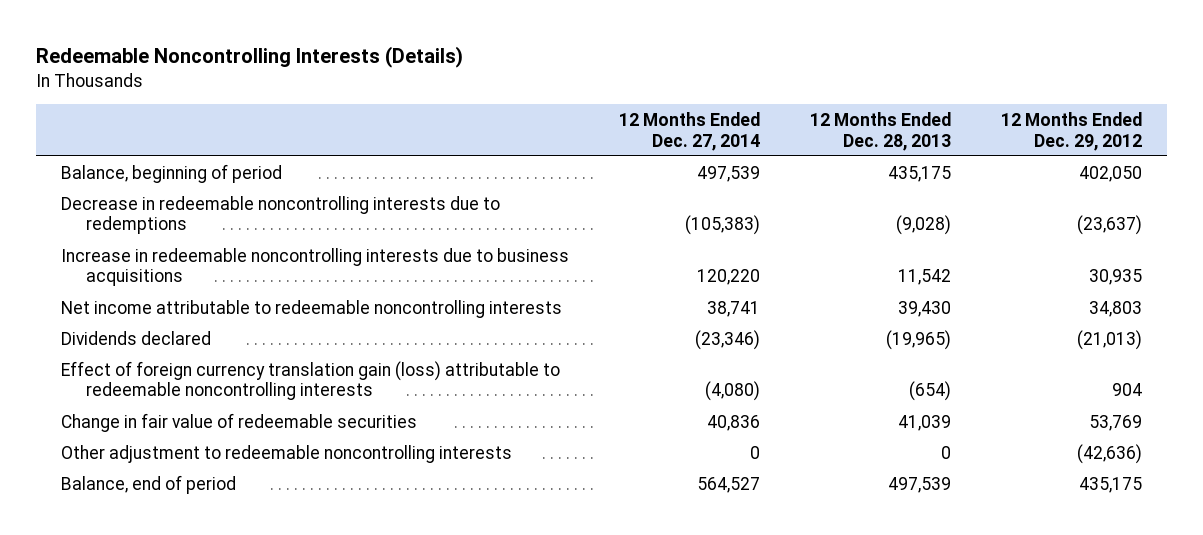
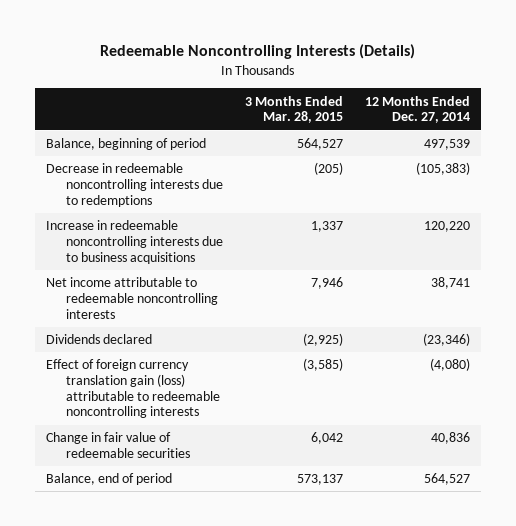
[809,111,951,151] 12 Months Ended Dec. 28, 2013 -> none
[1000,111,1142,151] 12 Months Ended Dec. 29, 2012 -> none
none -> [245,95,344,124] 3 Months Ended Mar. 28, 2015
[60,444,512,463] Other adjustment to redeemable noncontrolling interests -> none

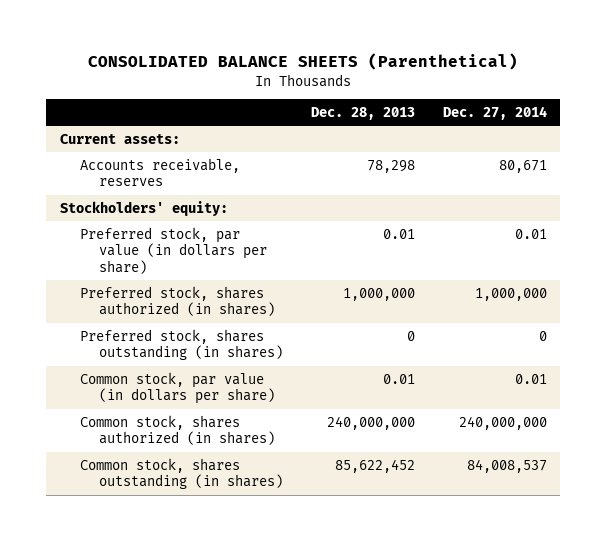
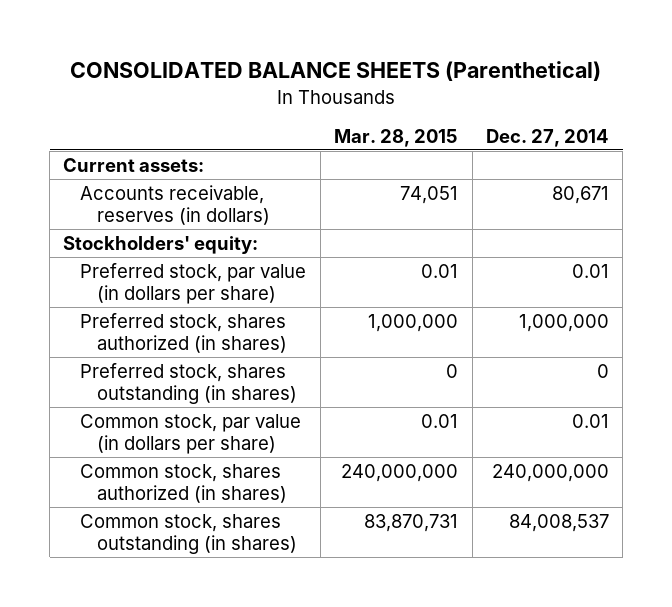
[310,107,415,121] Dec. 28, 2013 -> none
none -> [334,128,459,147] Mar. 28, 2015
[79,157,240,187] Accounts receivable, reserves -> [80,184,271,226] Accounts receivable, reserves (in dollars)

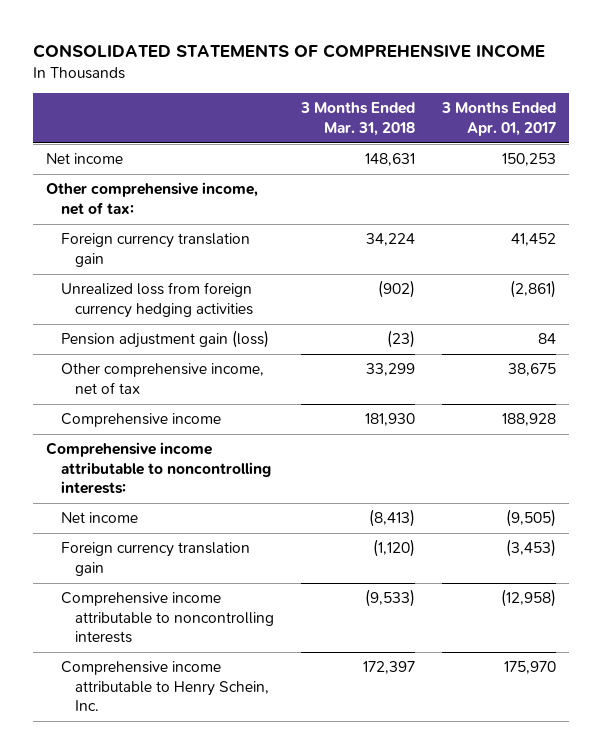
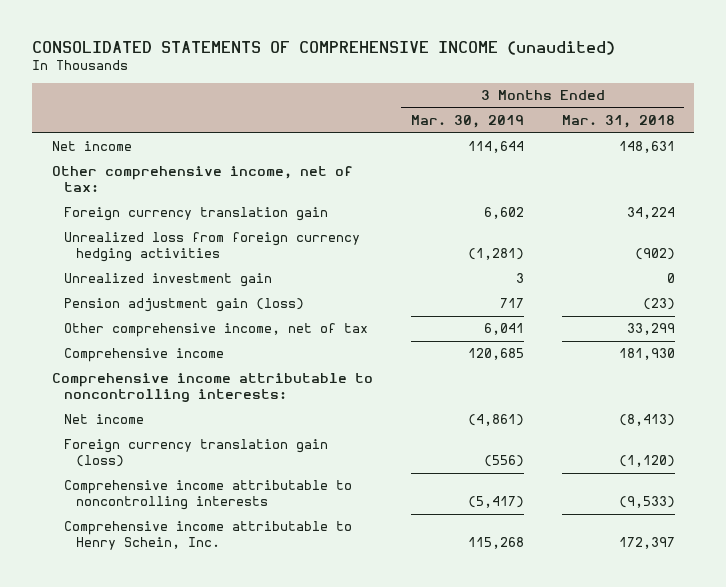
[33,43,546,58] CONSOLIDATED STATEMENTS OF COMPREHENSIVE INCOME -> [32,40,616,55] CONSOLIDATED STATEMENTS OF COMPREHENSIVE INCOME (unaudited)
[440,102,556,136] 3 Months Ended Apr. 01, 2017 -> none
none -> [410,115,524,129] Mar. 30, 2019
none -> [63,273,272,288] Unrealized investment gain
[60,542,250,576] Foreign currency translation gain -> [63,439,328,467] Foreign currency translation gain (loss)

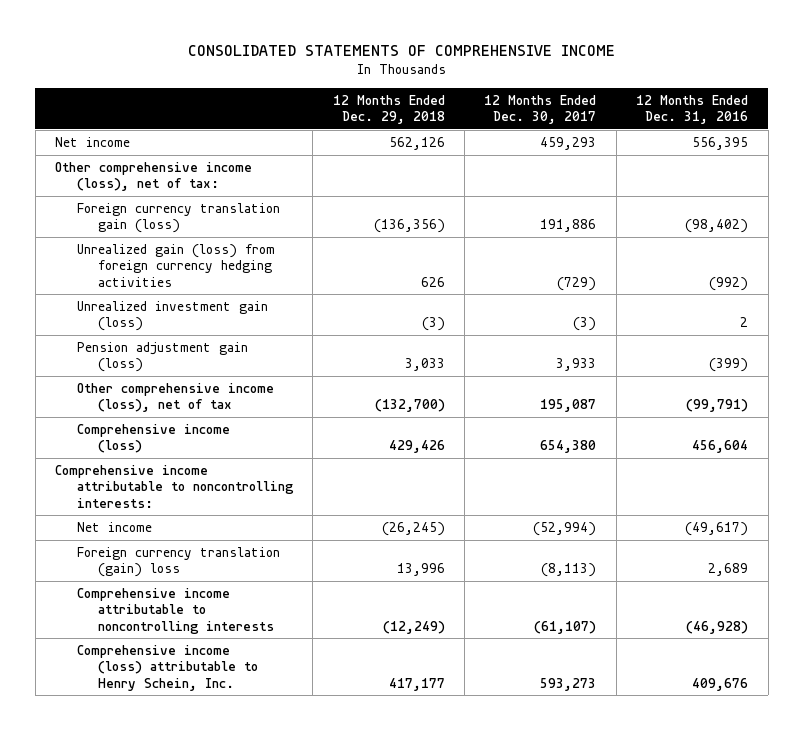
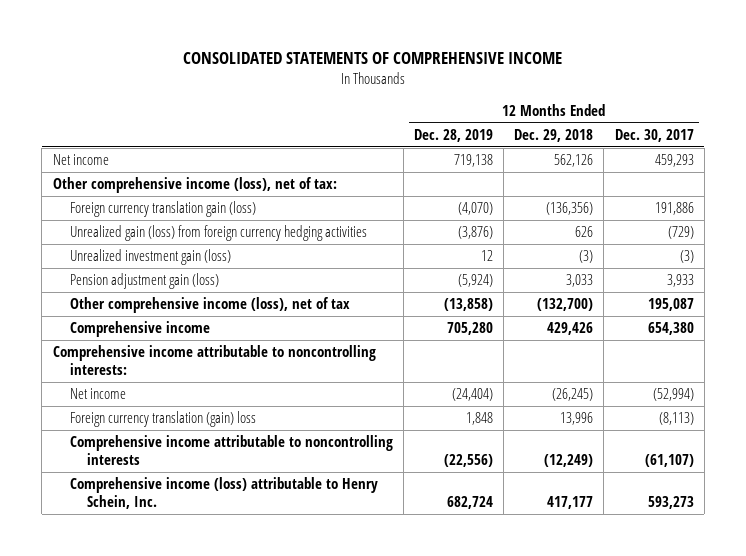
[636,94,749,125] 12 Months Ended Dec. 31, 2016 -> none
none -> [413,128,493,142] Dec. 28, 2019
[76,424,230,454] Comprehensive income (loss) -> [69,321,210,338] Comprehensive income

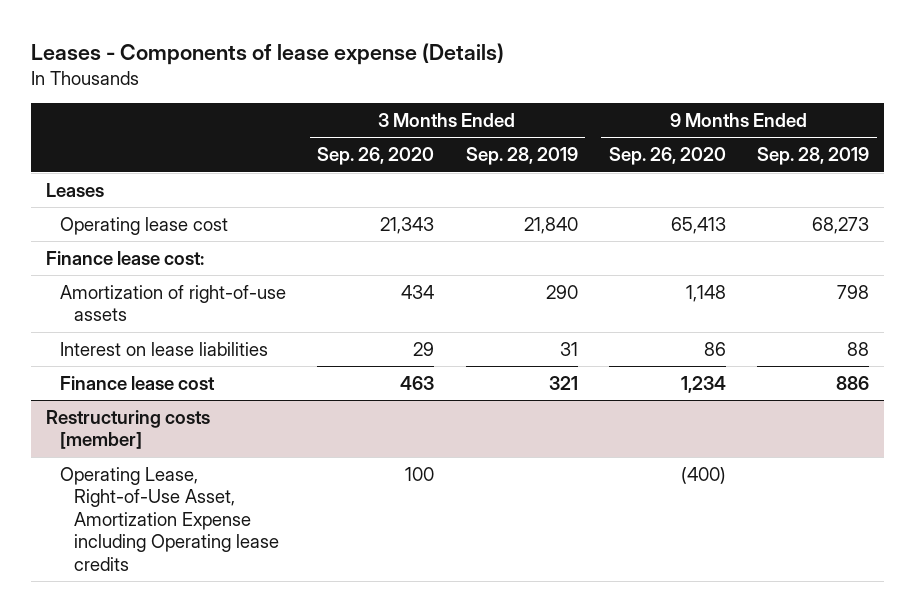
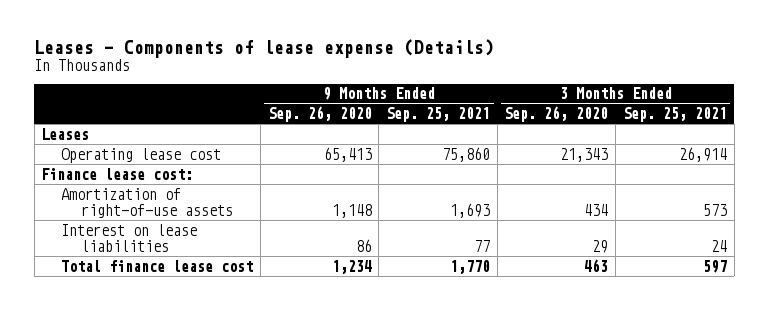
[465,147,578,166] Sep. 28, 2019 -> none
[756,147,869,166] Sep. 28, 2019 -> none
none -> [385,107,490,123] Sep. 25, 2021
none -> [622,107,727,123] Sep. 25, 2021
[46,409,211,450] Restructuring costs [member] -> none
[60,466,280,571] Operating Lease, Right-of-Use Asset, Amortization Expense including Operating lease credits -> none
[60,375,216,390] Finance lease cost -> [61,259,254,272] Total finance lease cost

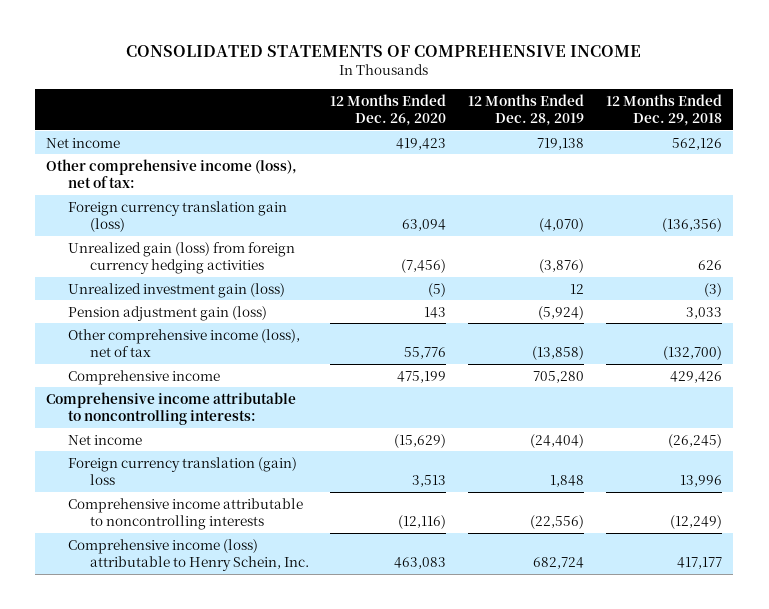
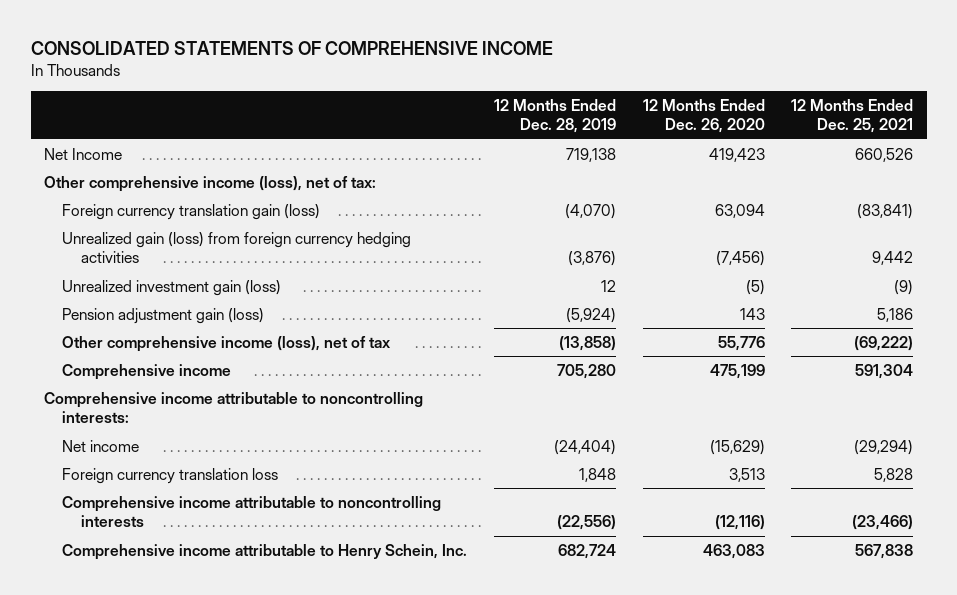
[606,93,723,127] 12 Months Ended Dec. 29, 2018 -> none
none -> [791,98,914,134] 12 Months Ended Dec. 25, 2021
[46,137,121,148] Net income -> [44,147,123,160] Net Income
[67,456,297,486] Foreign currency translation (gain) loss -> [62,467,279,484] Foreign currency translation loss
[67,538,309,572] Comprehensive income (loss) attributable to Henry Schein, Inc. -> [62,543,468,560] Comprehensive income attributable to Henry Schein, Inc.

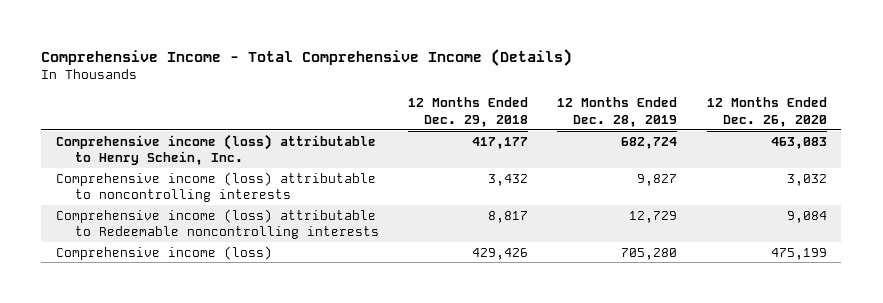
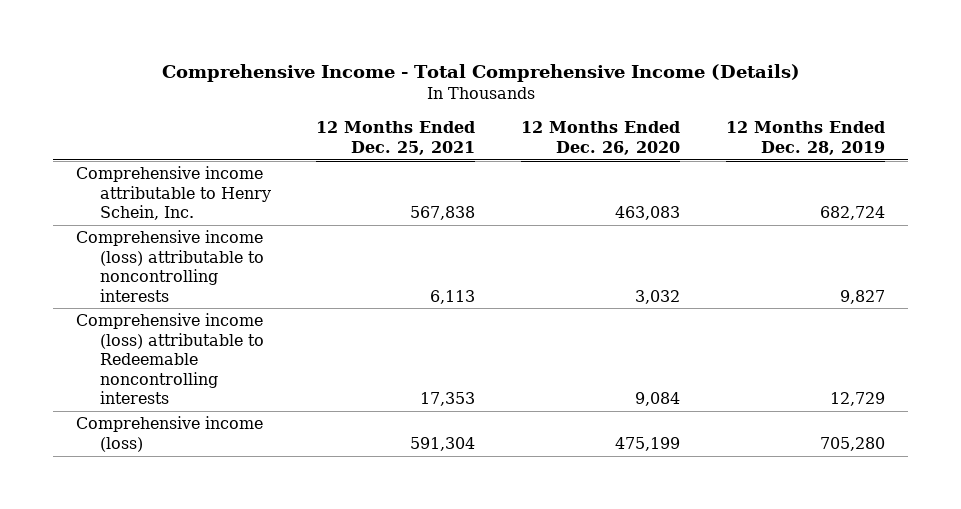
[407,97,528,127] 12 Months Ended Dec. 29, 2018 -> none
none -> [316,121,476,155] 12 Months Ended Dec. 25, 2021
[55,133,376,166] Comprehensive income (loss) attributable to Henry Schein, Inc. -> [75,166,271,221] Comprehensive income attributable to Henry Schein, Inc.

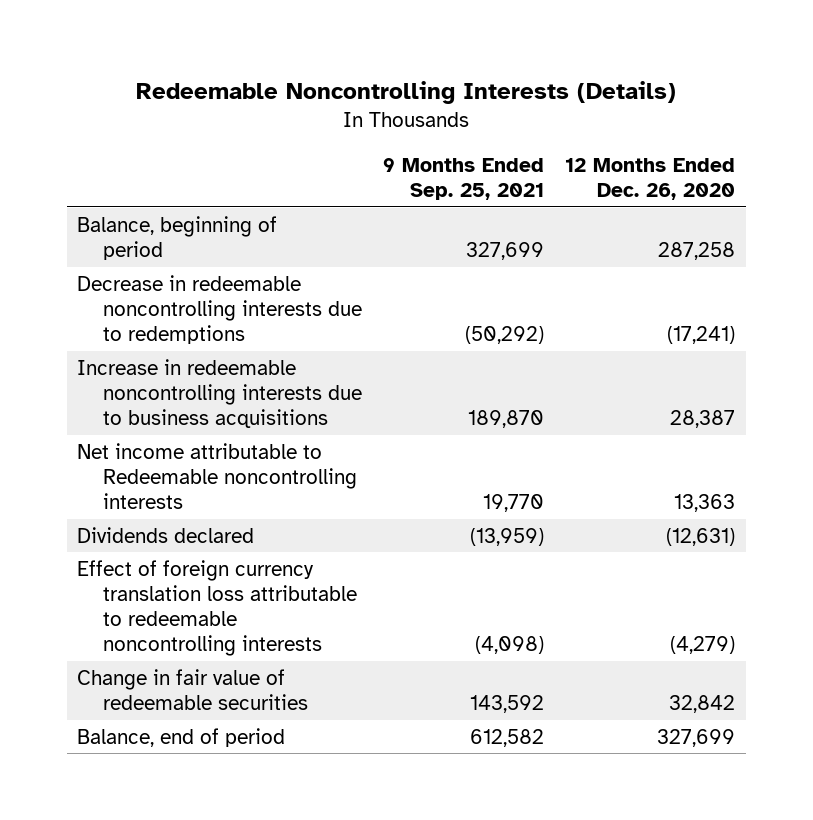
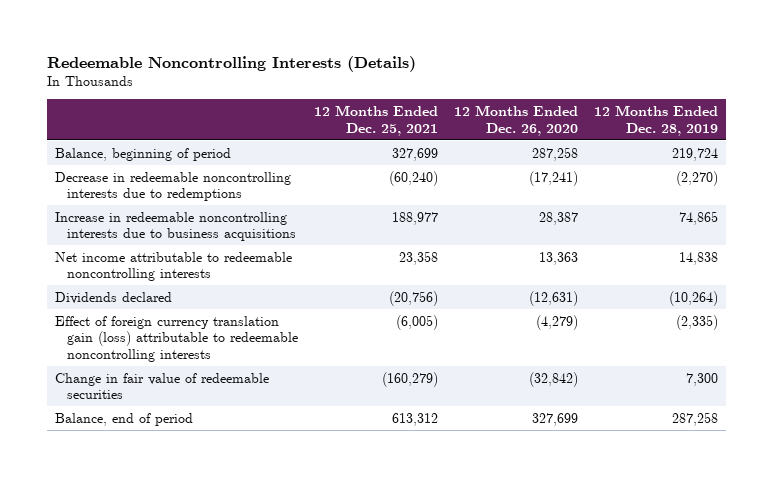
[383,158,545,201] 9 Months Ended Sep. 25, 2021 -> none
none -> [314,104,439,136] 12 Months Ended Dec. 25, 2021
none -> [594,104,719,136] 12 Months Ended Dec. 28, 2019
[77,442,358,510] Net income attributable to Redeemable noncontrolling interests -> [54,251,292,282] Net income attributable to redeemable noncontrolling interests
[77,559,358,657] Effect of foreign currency translation loss attributable to redeemable noncontrolling interests -> [54,315,299,362] Effect of foreign currency translation gain (loss) attributable to redeemable noncontrolling interests
[669,694,736,713] 32,842 -> [529,371,579,387] (32,842)

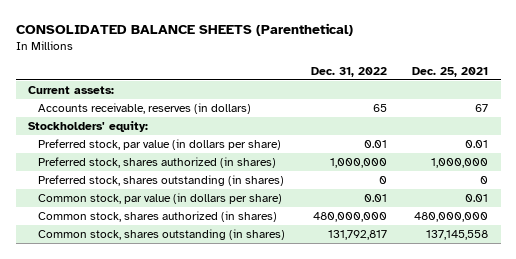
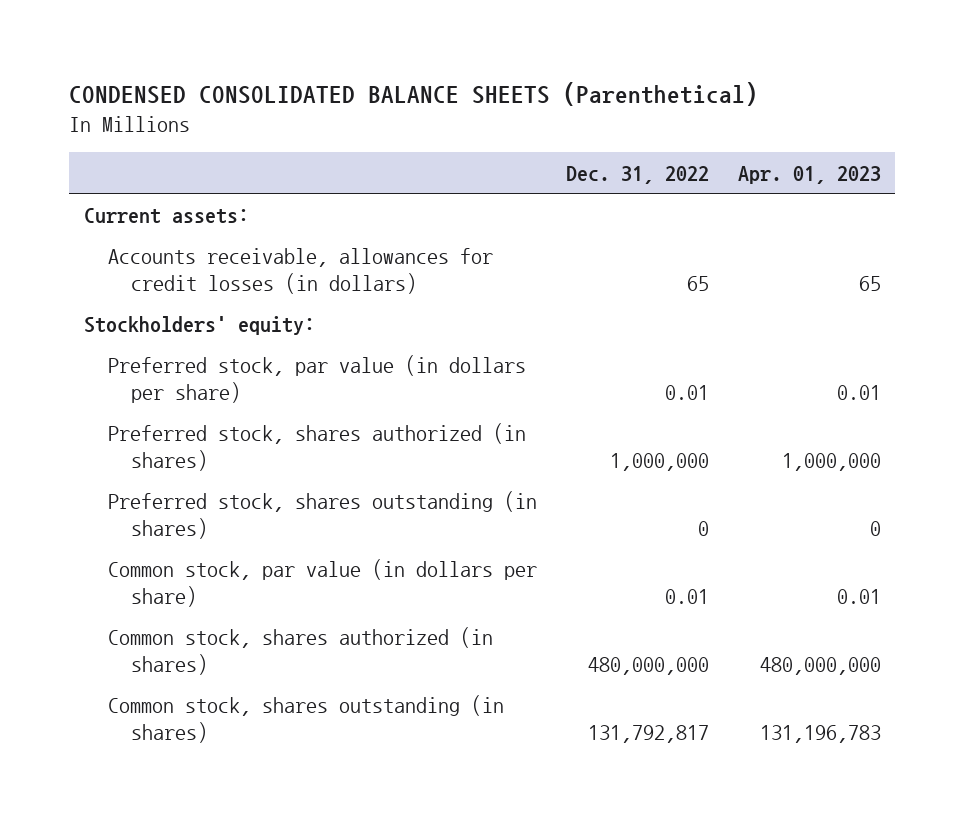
[15,22,353,36] CONSOLIDATED BALANCE SHEETS (Parenthetical) -> [69,82,759,107] CONDENSED CONSOLIDATED BALANCE SHEETS (Parenthetical)
[412,66,489,77] Dec. 25, 2021 -> none
none -> [737,165,881,184] Apr. 01, 2023
[37,103,251,115] Accounts receivable, reserves (in dollars) -> [107,248,493,294] Accounts receivable, allowances for credit losses (in dollars)

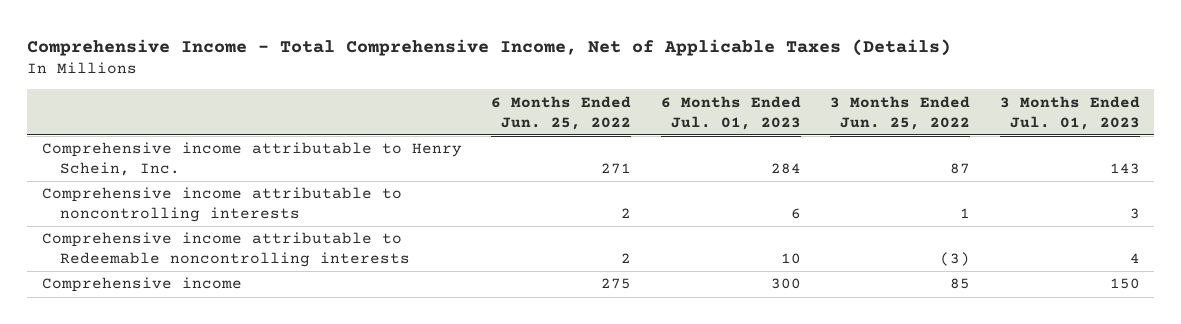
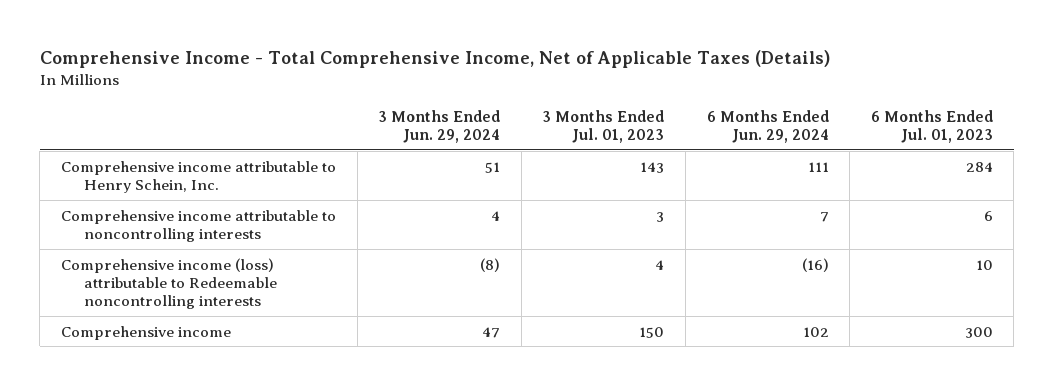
[491,95,632,130] 6 Months Ended Jun. 25, 2022 -> none
[830,95,971,130] 3 Months Ended Jun. 25, 2022 -> none
none -> [378,109,501,144] 3 Months Ended Jun. 29, 2024
none -> [706,109,829,144] 6 Months Ended Jun. 29, 2024
[41,232,410,268] Comprehensive income attributable to Redeemable noncontrolling interests -> [60,257,277,310] Comprehensive income (loss) attributable to Redeemable noncontrolling interests

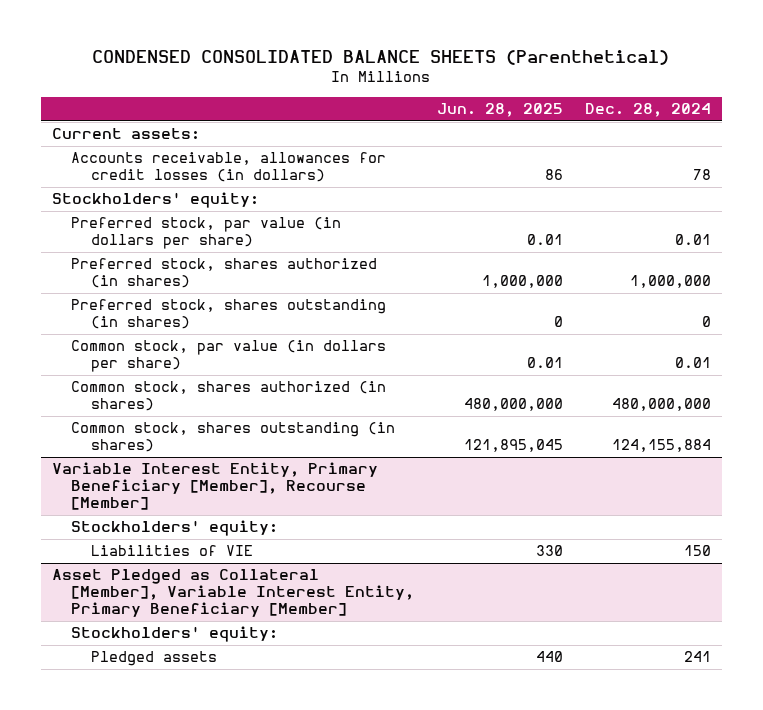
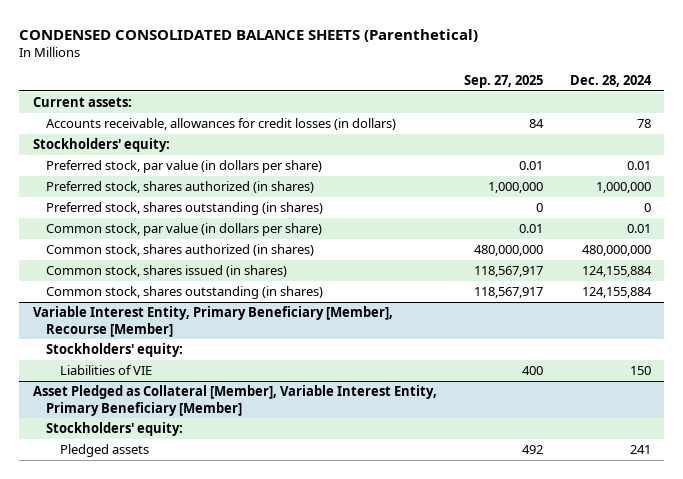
[436,103,563,118] Jun. 28, 2025 -> none
none -> [463,75,543,89] Sep. 27, 2025
none -> [46,264,288,277] Common stock, shares issued (in shares)

